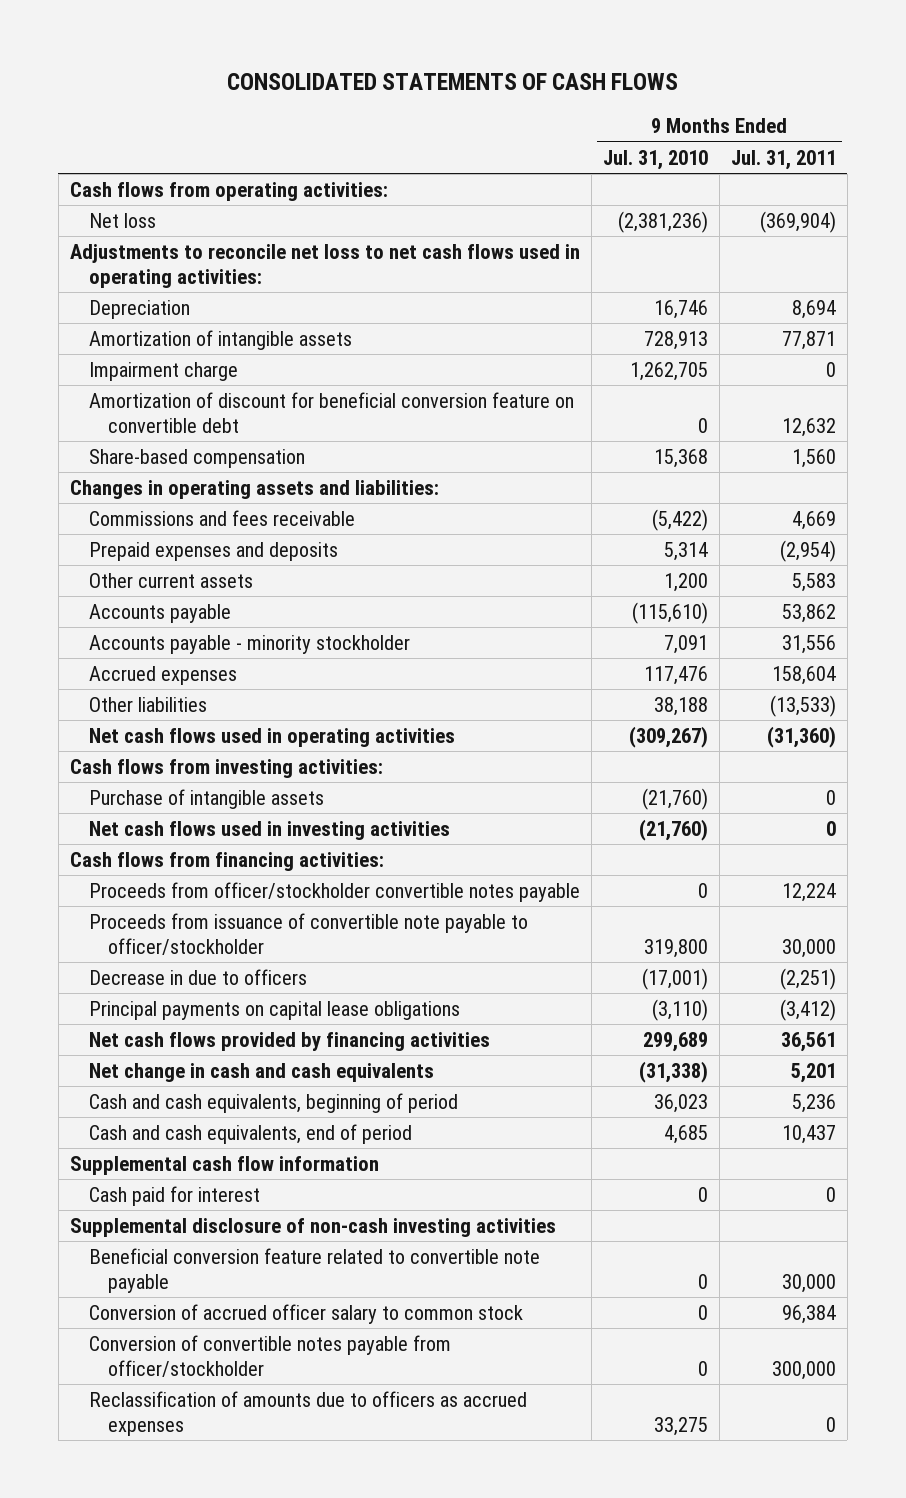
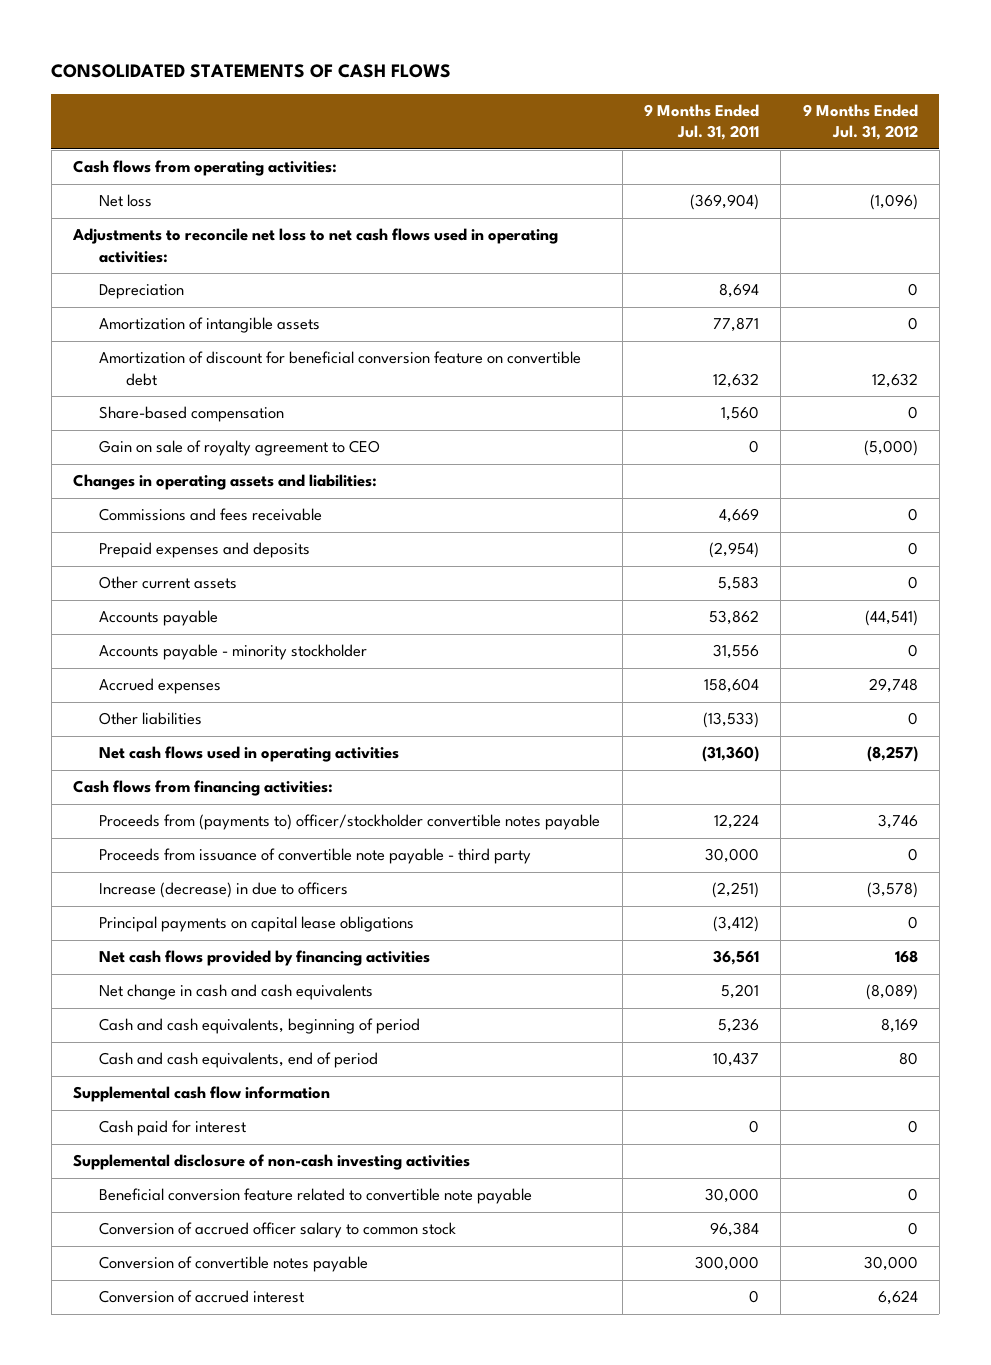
[602,149,708,170] Jul. 31, 2010 -> none
none -> [802,104,918,141] 9 Months Ended Jul. 31, 2012
[88,361,238,381] Impairment charge -> none
none -> [99,440,381,457] Gain on sale of royalty agreement to CEO
[69,758,383,778] Cash flows from investing activities: -> none
[88,788,324,809] Purchase of intangible assets -> none
[88,820,450,840] Net cash flows used in investing activities -> none
[88,881,580,902] Proceeds from officer/stockholder convertible notes payable -> [99,814,601,831] Proceeds from (payments to) officer/stockholder convertible notes payable
[88,912,528,955] Proceeds from issuance of convertible note payable to officer/stockholder -> [99,848,532,865] Proceeds from issuance of convertible note payable - third party
[88,968,307,985] Decrease in due to officers -> [99,882,349,899] Increase (decrease) in due to officers
[88,1390,527,1436] Reclassification of amounts due to officers as accrued expenses -> none
[88,1334,451,1377] Conversion of convertible notes payable from officer/stockholder -> [99,1256,369,1273] Conversion of convertible notes payable
none -> [99,1290,305,1304] Conversion of accrued interest

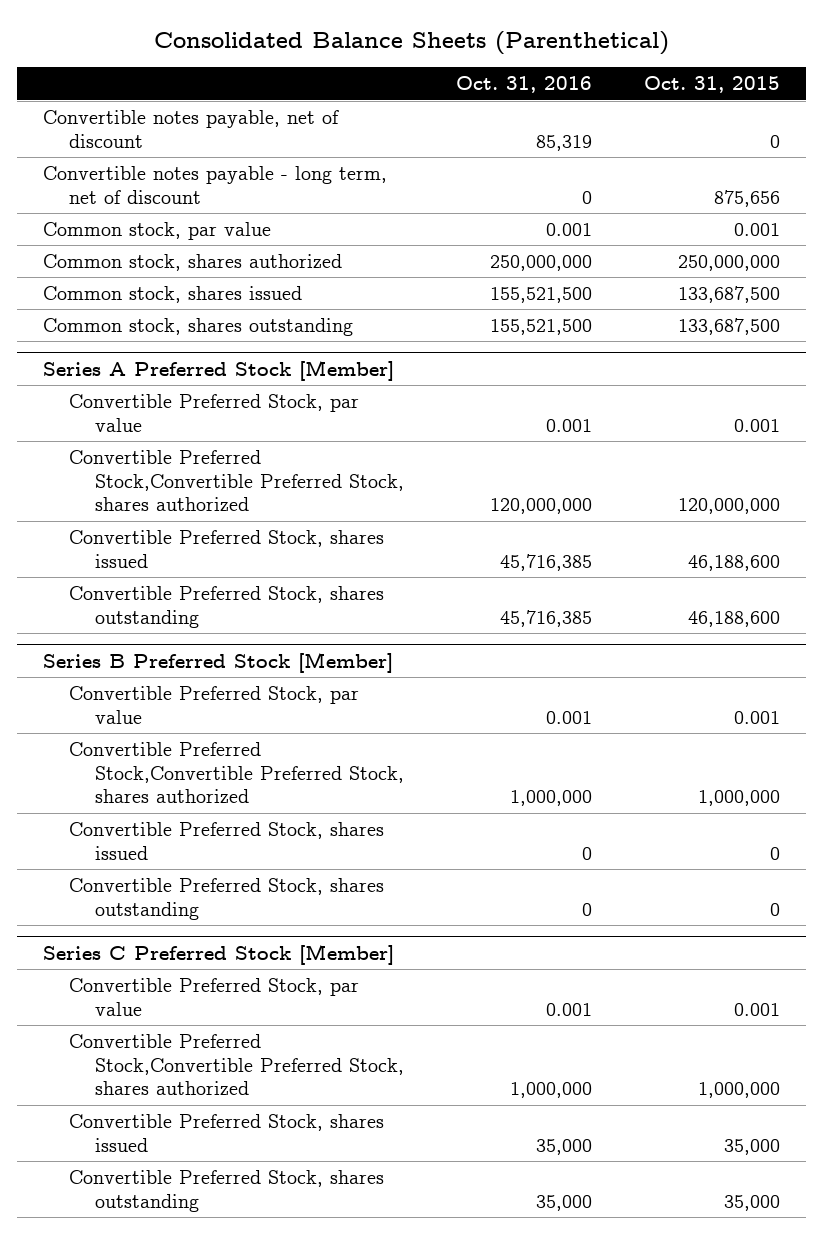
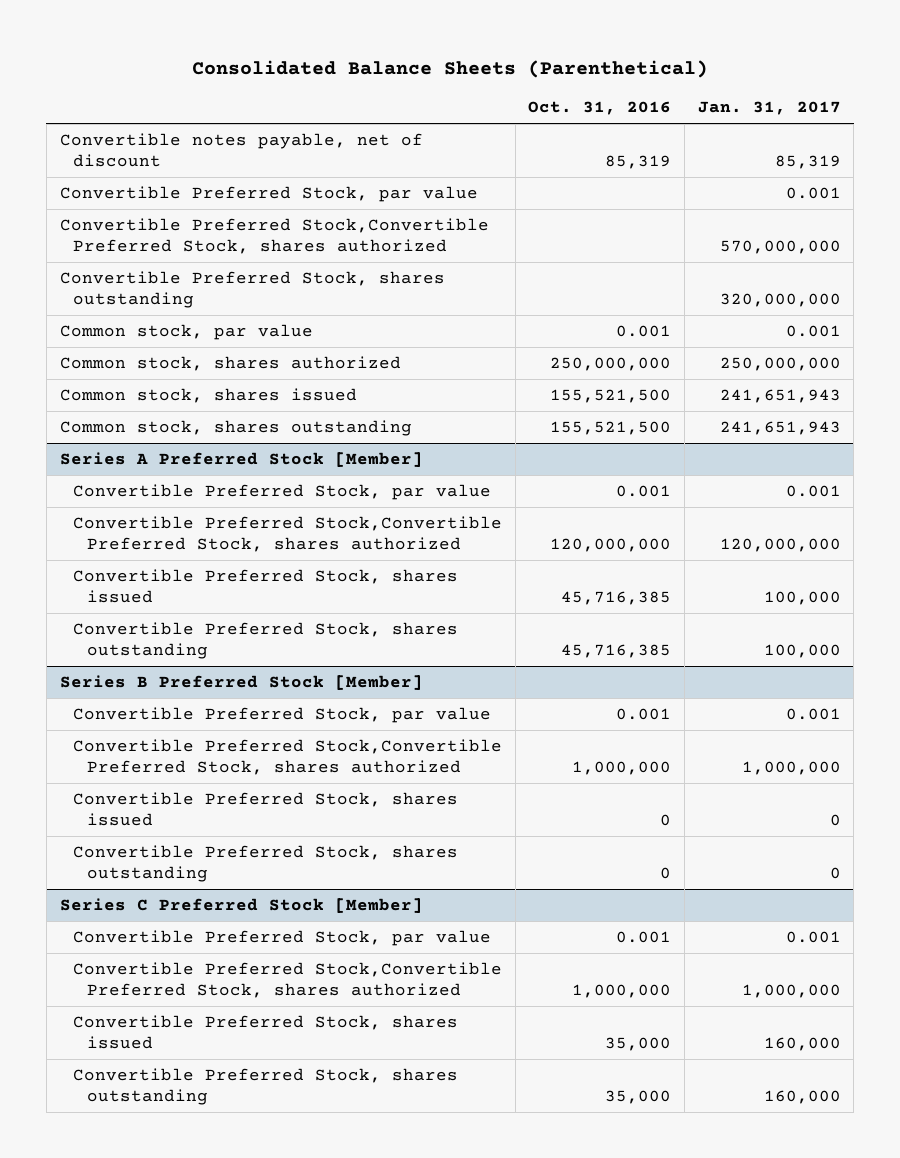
[644,76,781,94] Oct. 31, 2015 -> none
none -> [697,101,841,116] Jan. 31, 2017
[43,165,388,204] Convertible notes payable - long term, net of discount -> none
none -> [59,186,478,203] Convertible Preferred Stock, par value
none -> [59,218,489,255] Convertible Preferred Stock,Convertible Preferred Stock, shares authorized
none -> [59,271,445,309] Convertible Preferred Stock, shares outstanding

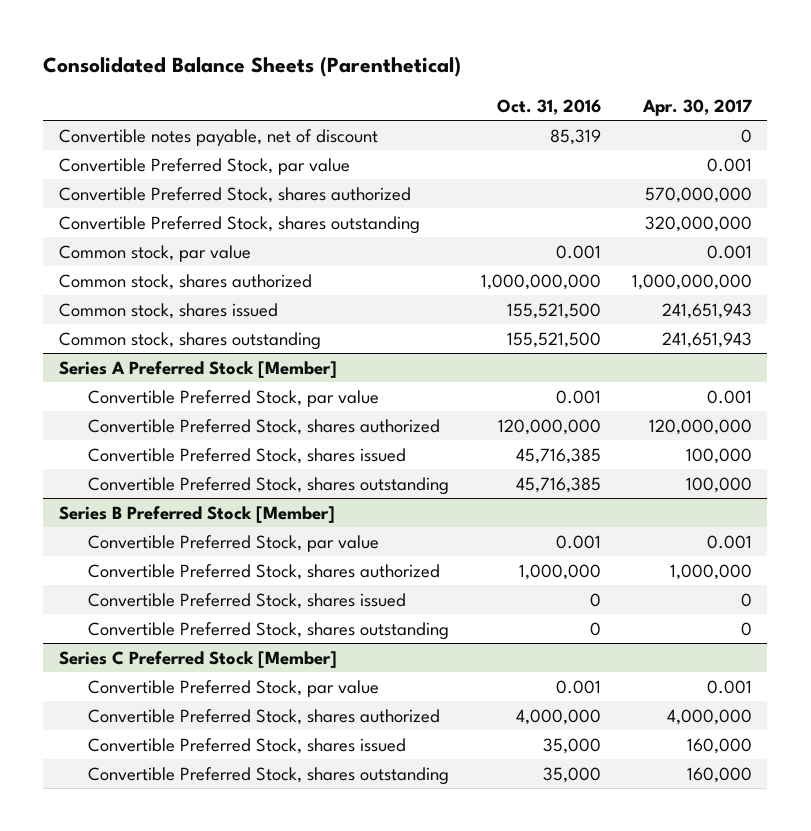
[697,101,841,116] Jan. 31, 2017 -> none
none -> [641,98,752,116] Apr. 30, 2017
[59,218,489,255] Convertible Preferred Stock,Convertible Preferred Stock, shares authorized -> [58,186,411,203] Convertible Preferred Stock, shares authorized
[550,357,672,372] 250,000,000 -> [480,273,601,290] 1,000,000,000
[73,516,503,553] Convertible Preferred Stock,Convertible Preferred Stock, shares authorized -> [88,418,441,435] Convertible Preferred Stock, shares authorized
[73,739,503,776] Convertible Preferred Stock,Convertible Preferred Stock, shares authorized -> [88,563,441,580] Convertible Preferred Stock, shares authorized
[73,962,503,999] Convertible Preferred Stock,Convertible Preferred Stock, shares authorized -> [88,708,441,725] Convertible Preferred Stock, shares authorized
[572,984,672,999] 1,000,000 -> [515,708,601,725] 4,000,000

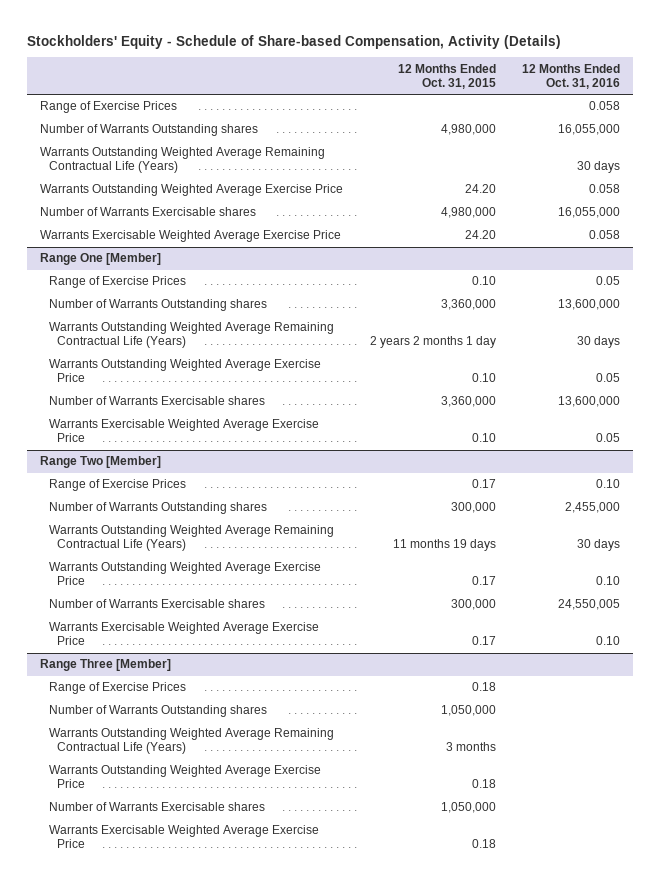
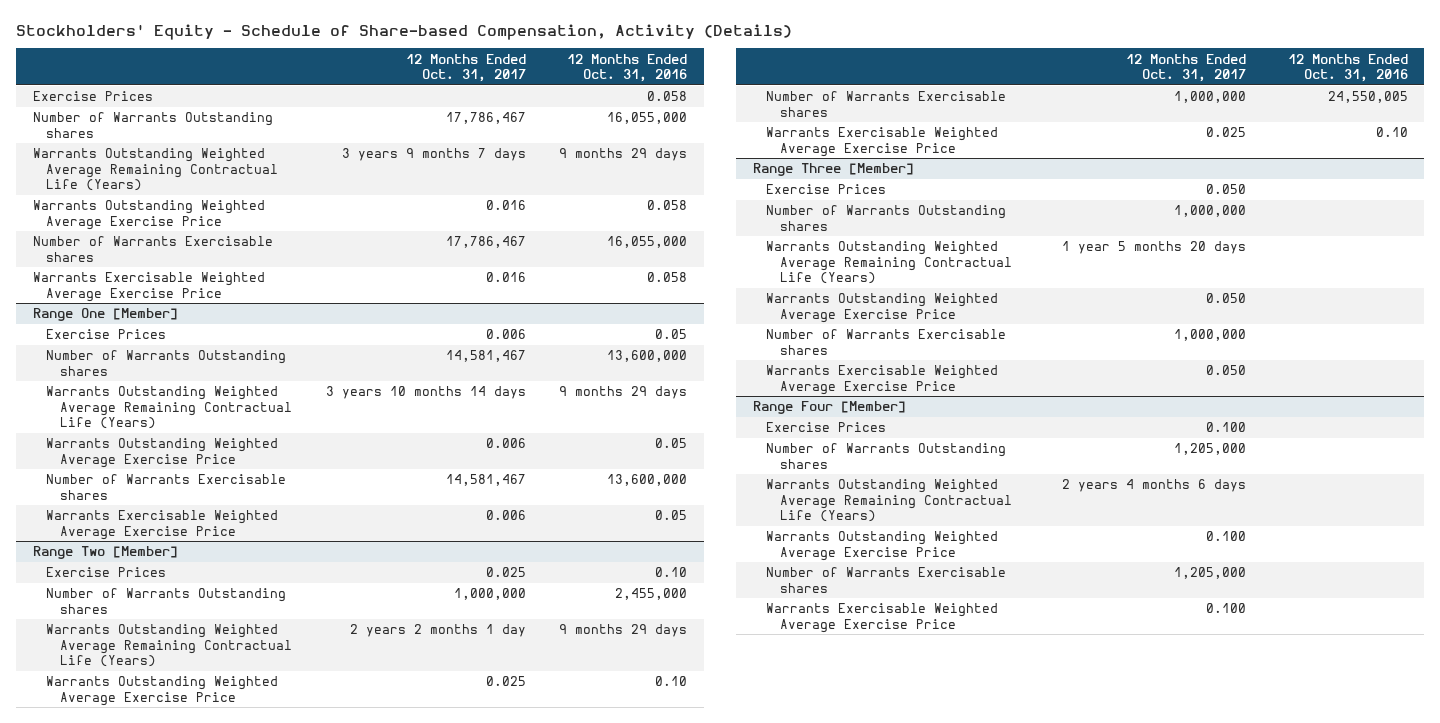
[397,63,496,89] 12 Months Ended Oct. 31, 2015 -> none
none -> [405,53,526,82] 12 Months Ended Oct. 31, 2017
[40,101,178,114] Range of Exercise Prices -> [32,91,153,102] Exercise Prices
[576,161,620,174] 30 days -> [559,148,688,162] 9 months 29 days
[48,276,186,289] Range of Exercise Prices -> [46,329,167,340] Exercise Prices
[576,336,620,349] 30 days -> [559,386,688,400] 9 months 29 days
[48,479,186,492] Range of Exercise Prices -> [46,567,167,578] Exercise Prices
[576,539,620,552] 30 days -> [559,624,688,638] 9 months 29 days
[48,682,186,695] Range of Exercise Prices -> [766,184,887,195] Exercise Prices
none -> [753,401,907,415] Range Four [Member]
none -> [766,422,887,433] Exercise Prices
none -> [766,443,1007,469] Number of Warrants Outstanding shares
none -> [766,479,1012,522] Warrants Outstanding Weighted Average Remaining Contractual Life (Years)
none -> [766,531,999,561] Warrants Outstanding Weighted Average Exercise Price
none -> [766,567,1007,593] Number of Warrants Exercisable shares
none -> [766,603,999,633] Warrants Exercisable Weighted Average Exercise Price

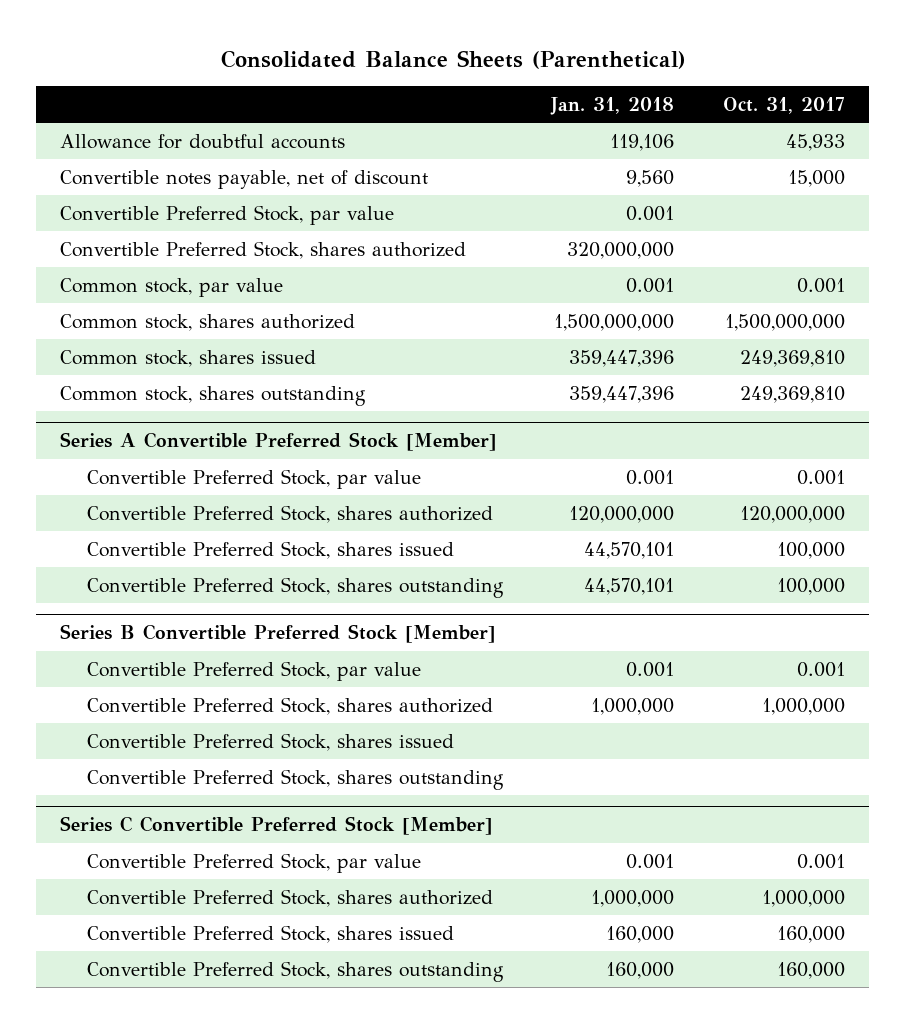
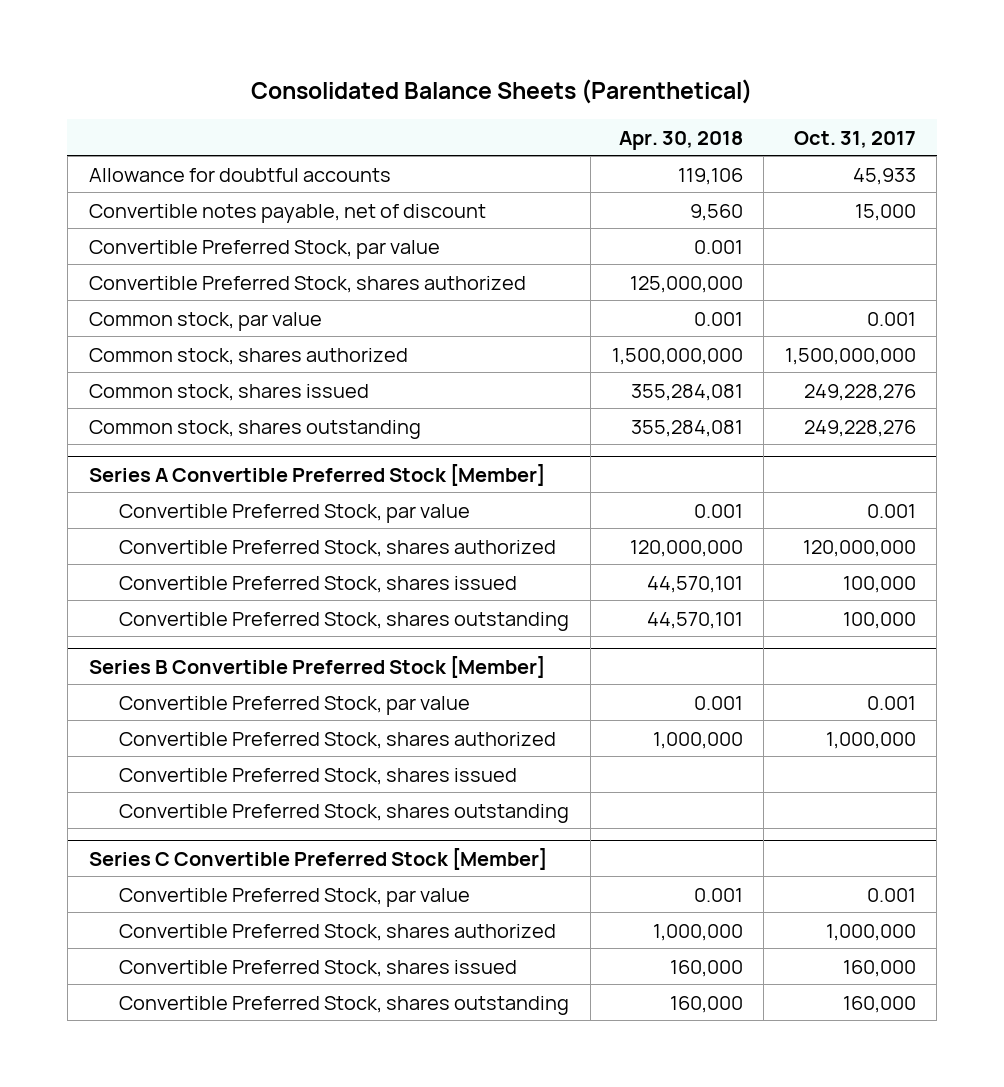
[550,97,675,116] Jan. 31, 2018 -> none
none -> [618,130,743,150] Apr. 30, 2018
[739,349,845,367] 249,369,810 -> [803,383,916,401] 249,228,276
[739,385,845,403] 249,369,810 -> [803,419,916,437] 249,228,276

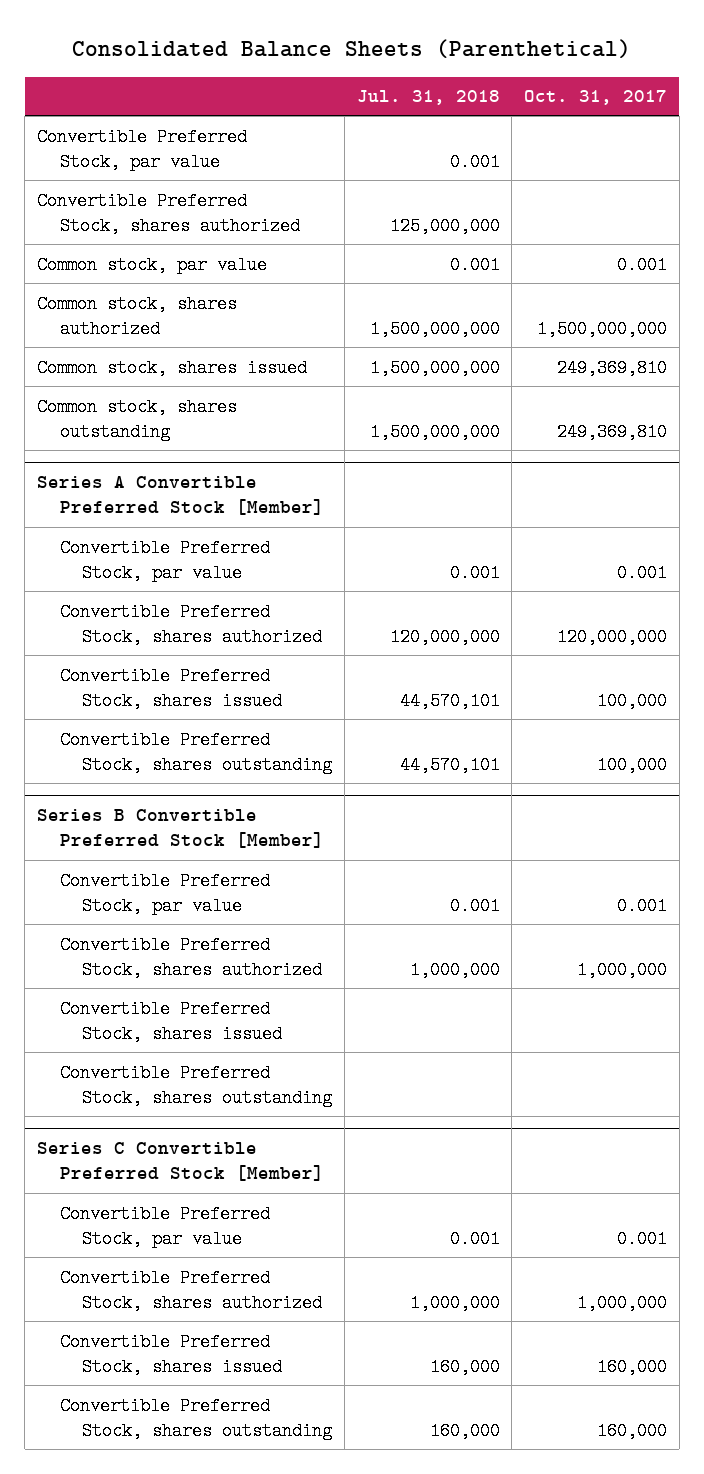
[618,130,743,150] Apr. 30, 2018 -> none
none -> [356,90,500,106] Jul. 31, 2018
[88,167,391,182] Allowance for doubtful accounts -> none
[88,203,486,223] Convertible notes payable, net of discount -> none
[803,383,916,401] 249,228,276 -> [557,358,668,377] 249,369,810
[803,419,916,437] 249,228,276 -> [557,422,668,441] 249,369,810

